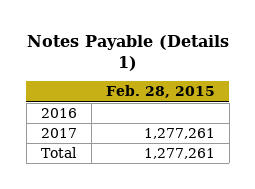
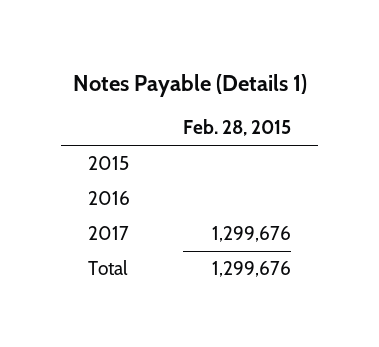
none -> [88,156,130,171] 2015
[143,128,215,140] 1,277,261 -> [212,226,292,243] 1,299,676
[143,148,215,160] 1,277,261 -> [212,261,292,278] 1,299,676

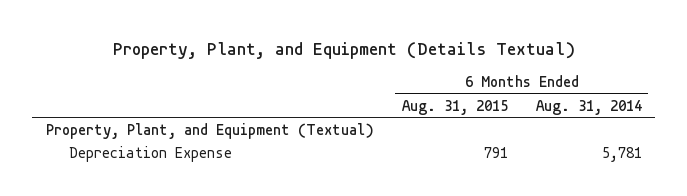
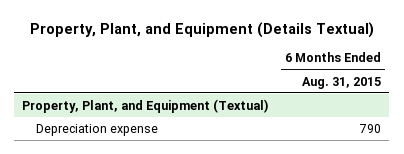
[535,99,642,115] Aug. 31, 2014 -> none
[69,145,233,162] Depreciation Expense -> [35,123,158,136] Depreciation expense
[483,146,508,158] 791 -> [359,123,382,133] 790

